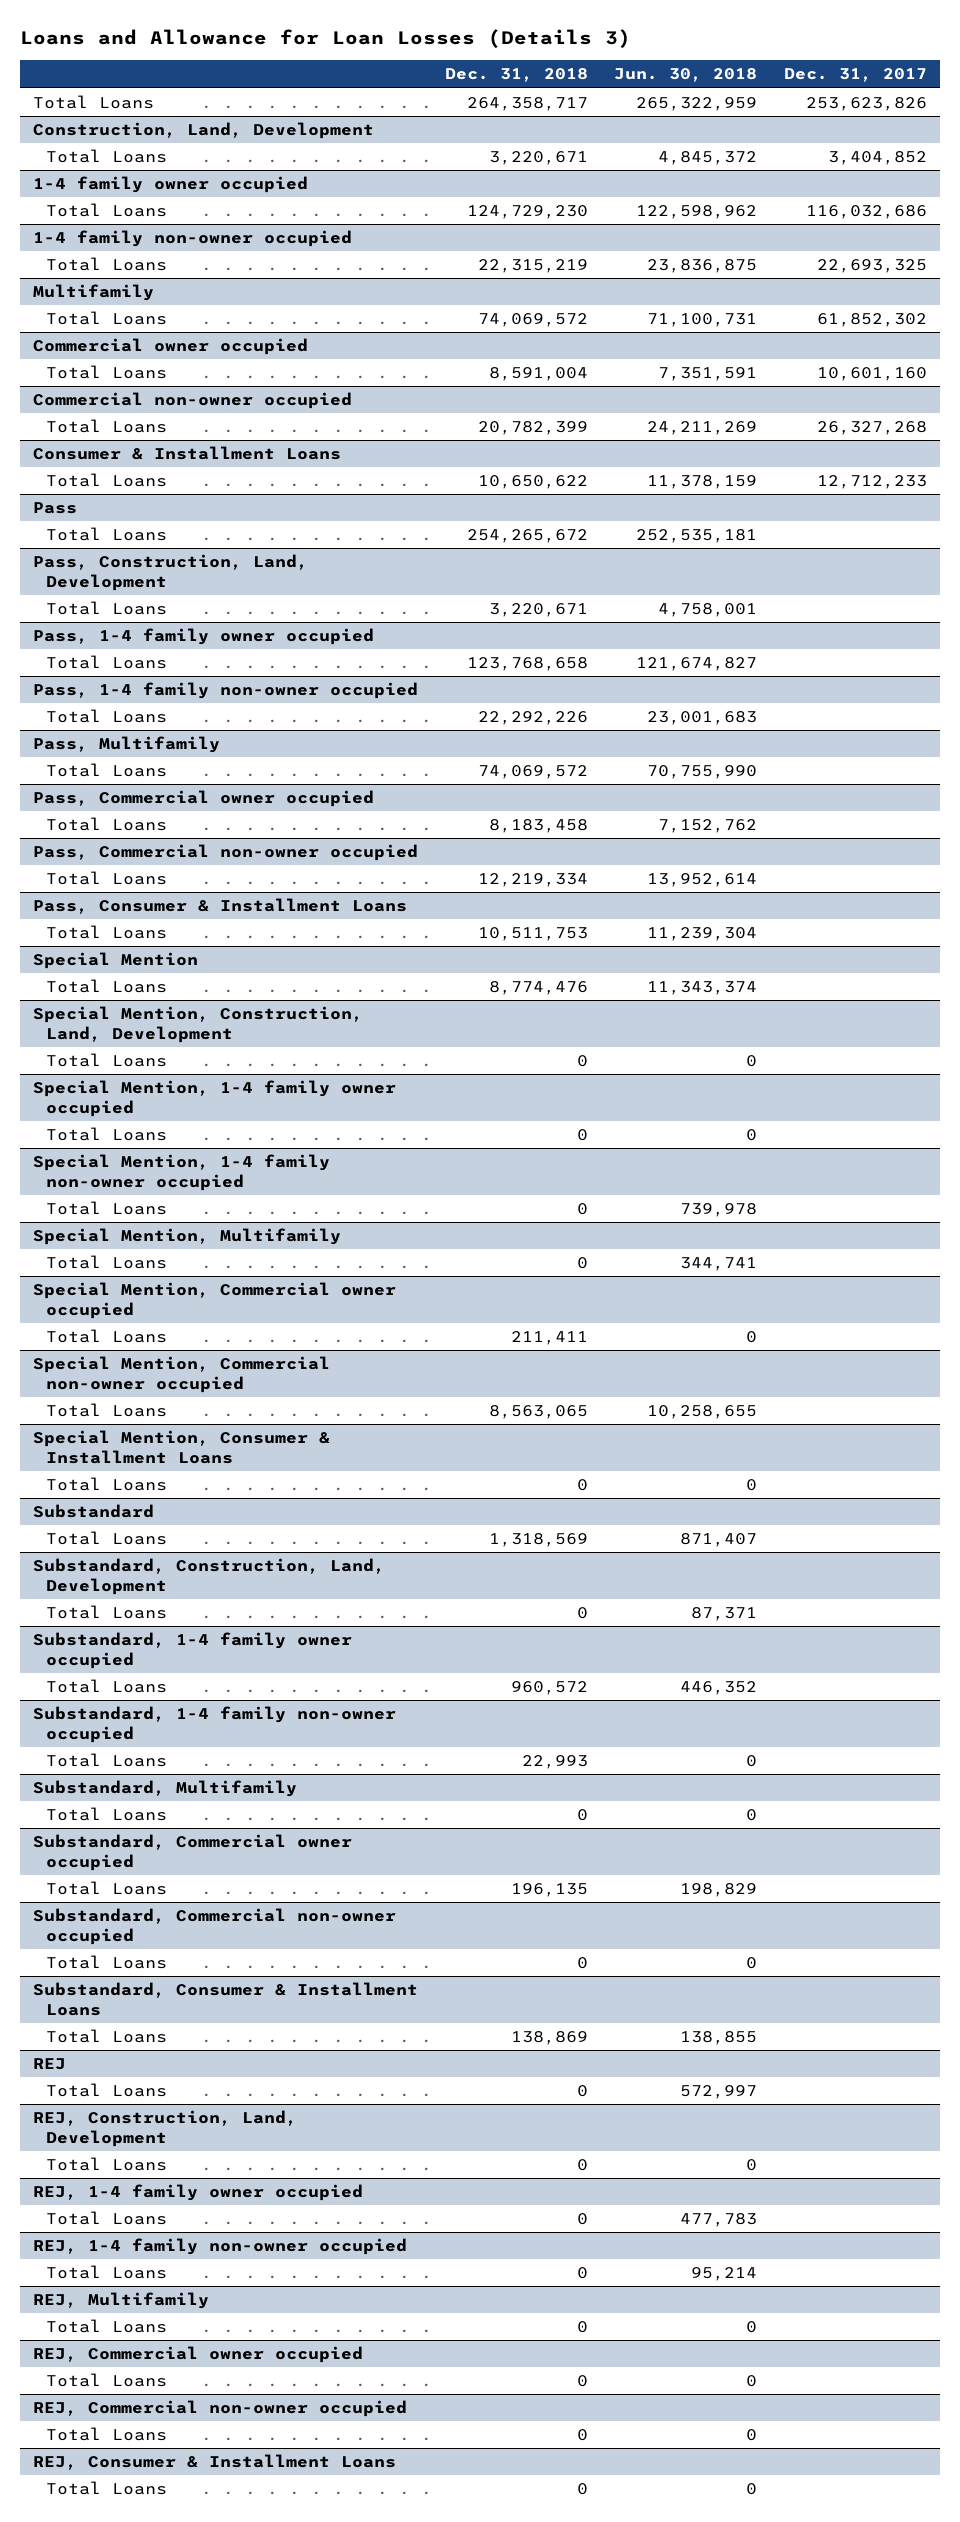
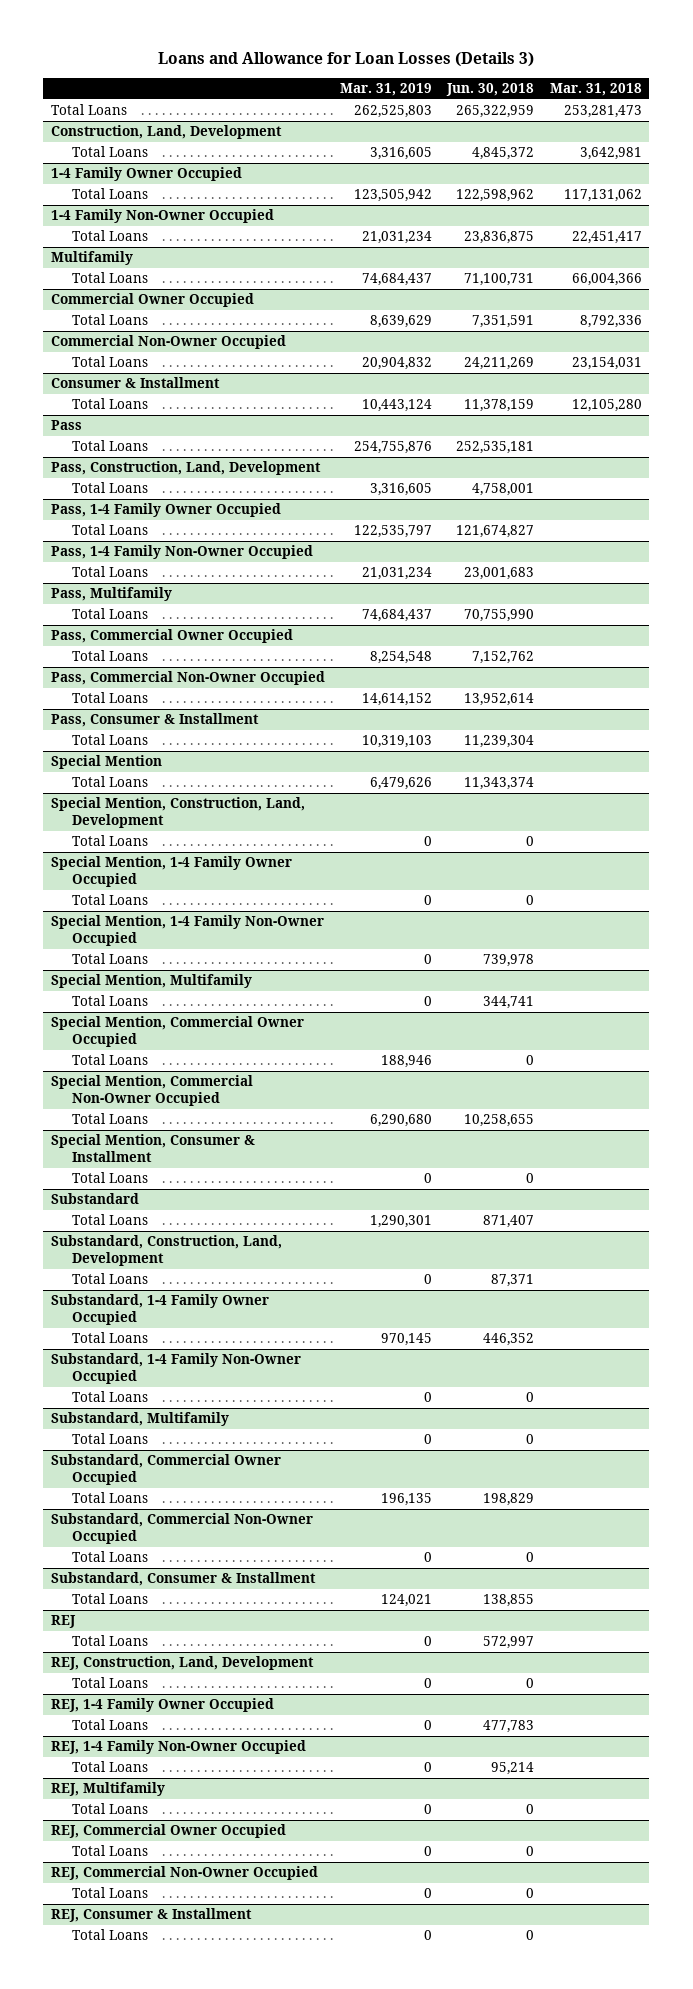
[444,68,588,83] Dec. 31, 2018 -> none
[783,68,927,83] Dec. 31, 2017 -> none
none -> [340,82,433,96] Mar. 31, 2019
none -> [549,82,642,96] Mar. 31, 2018
[33,176,309,194] 1-4 family owner occupied -> [51,167,243,182] 1-4 Family Owner Occupied
[33,230,353,248] 1-4 family non-owner occupied -> [51,209,275,224] 1-4 Family Non-Owner Occupied
[33,338,309,356] Commercial owner occupied -> [51,293,255,308] Commercial Owner Occupied
[33,392,353,410] Commercial non-owner occupied -> [51,335,287,350] Commercial Non-Owner Occupied
[33,446,342,461] Consumer & Installment Loans -> [51,377,221,389] Consumer & Installment
[33,628,375,646] Pass, 1-4 family owner occupied -> [51,503,282,518] Pass, 1-4 Family Owner Occupied
[33,682,419,700] Pass, 1-4 family non-owner occupied -> [51,545,314,560] Pass, 1-4 Family Non-Owner Occupied
[33,790,375,808] Pass, Commercial owner occupied -> [51,629,294,644] Pass, Commercial Owner Occupied
[33,844,419,862] Pass, Commercial non-owner occupied -> [51,671,326,686] Pass, Commercial Non-Owner Occupied
[33,898,408,915] Pass, Consumer & Installment Loans -> [51,713,260,728] Pass, Consumer & Installment
[33,1080,397,1117] Special Mention, 1-4 family owner occupied -> [51,856,293,888] Special Mention, 1-4 Family Owner Occupied
[33,1154,331,1191] Special Mention, 1-4 family non-owner occupied -> [51,915,325,947] Special Mention, 1-4 Family Non-Owner Occupied
[33,1282,397,1319] Special Mention, Commercial owner occupied -> [51,1016,305,1048] Special Mention, Commercial Owner Occupied
[33,1356,331,1393] Special Mention, Commercial non-owner occupied -> [51,1075,254,1107] Special Mention, Commercial Non-Owner Occupied
[33,1430,331,1464] Special Mention, Consumer & Installment Loans -> [51,1134,256,1163] Special Mention, Consumer & Installment
[33,1632,353,1669] Substandard, 1-4 family owner occupied -> [51,1294,270,1326] Substandard, 1-4 Family Owner Occupied
[33,1706,397,1743] Substandard, 1-4 family non-owner occupied -> [51,1353,302,1385] Substandard, 1-4 Family Non-Owner Occupied
[33,1834,353,1871] Substandard, Commercial owner occupied -> [51,1454,282,1486] Substandard, Commercial Owner Occupied
[33,1908,397,1945] Substandard, Commercial non-owner occupied -> [51,1513,314,1545] Substandard, Commercial Non-Owner Occupied
[33,1982,419,2016] Substandard, Consumer & Installment Loans -> [51,1572,317,1587] Substandard, Consumer & Installment
[33,2184,364,2202] REJ, 1-4 family owner occupied -> [51,1698,275,1713] REJ, 1-4 Family Owner Occupied
[33,2238,408,2256] REJ, 1-4 family non-owner occupied -> [51,1740,307,1755] REJ, 1-4 Family Non-Owner Occupied
[33,2346,364,2364] REJ, Commercial owner occupied -> [51,1824,287,1839] REJ, Commercial Owner Occupied
[33,2400,408,2418] REJ, Commercial non-owner occupied -> [51,1866,319,1881] REJ, Commercial Non-Owner Occupied
[33,2454,397,2471] REJ, Consumer & Installment Loans -> [51,1908,253,1923] REJ, Consumer & Installment

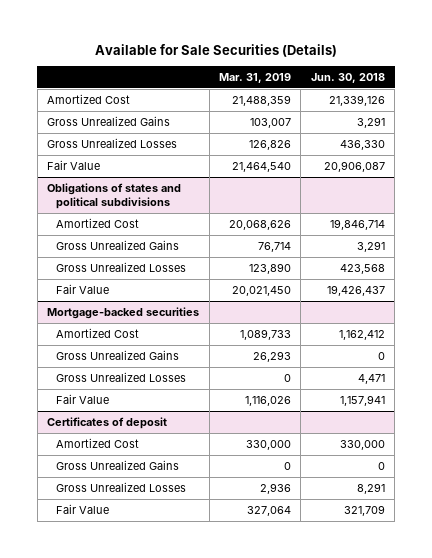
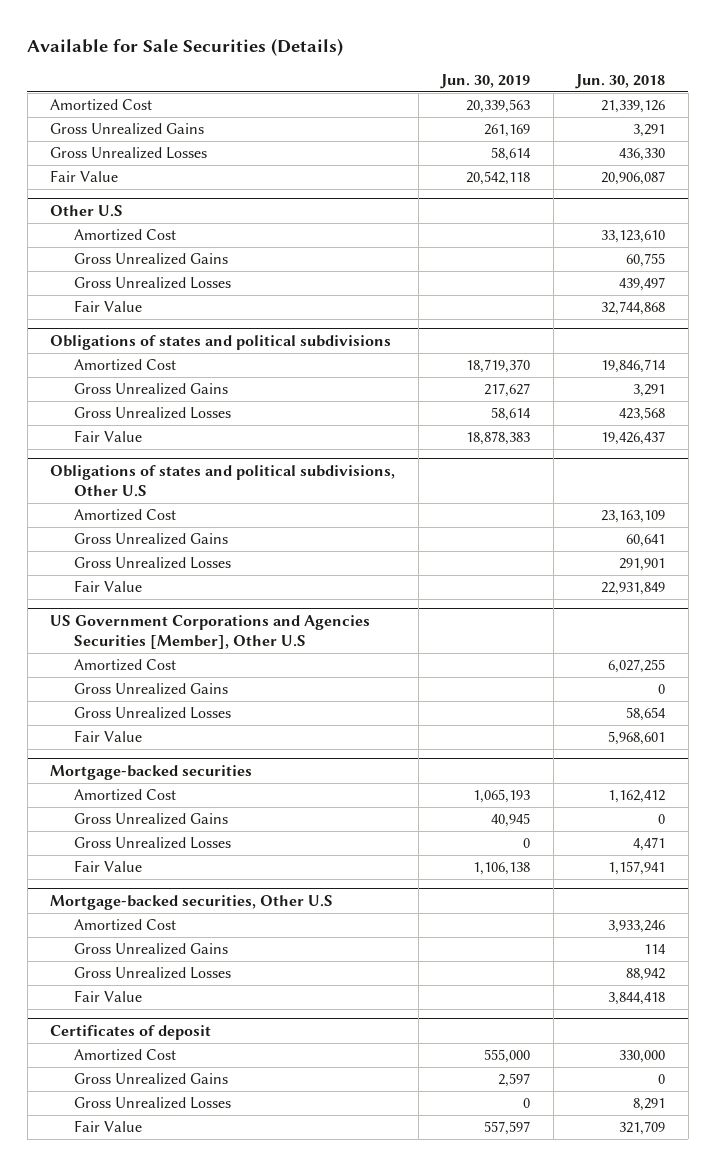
[218,72,291,83] Mar. 31, 2019 -> none
none -> [440,73,531,89] Jun. 30, 2019
none -> [50,205,124,218] Other U.S
none -> [74,229,177,242] Amortized Cost
none -> [74,253,229,266] Gross Unrealized Gains
none -> [74,277,232,290] Gross Unrealized Losses
none -> [74,300,143,313] Fair Value
none -> [50,465,396,497] Obligations of states and political subdivisions, Other U.S
none -> [74,509,177,522] Amortized Cost
none -> [74,533,229,546] Gross Unrealized Gains
none -> [74,557,232,570] Gross Unrealized Losses
none -> [74,580,143,593] Fair Value
none -> [50,615,371,649] US Government Corporations and Agencies Securities [Member], Other U.S
none -> [74,659,177,672] Amortized Cost
none -> [74,683,229,696] Gross Unrealized Gains
none -> [74,707,232,720] Gross Unrealized Losses
none -> [74,730,143,743] Fair Value
none -> [50,895,334,911] Mortgage-backed securities, Other U.S
none -> [74,919,177,932] Amortized Cost
none -> [74,943,229,956] Gross Unrealized Gains
none -> [74,967,232,980] Gross Unrealized Losses
none -> [74,990,143,1003] Fair Value

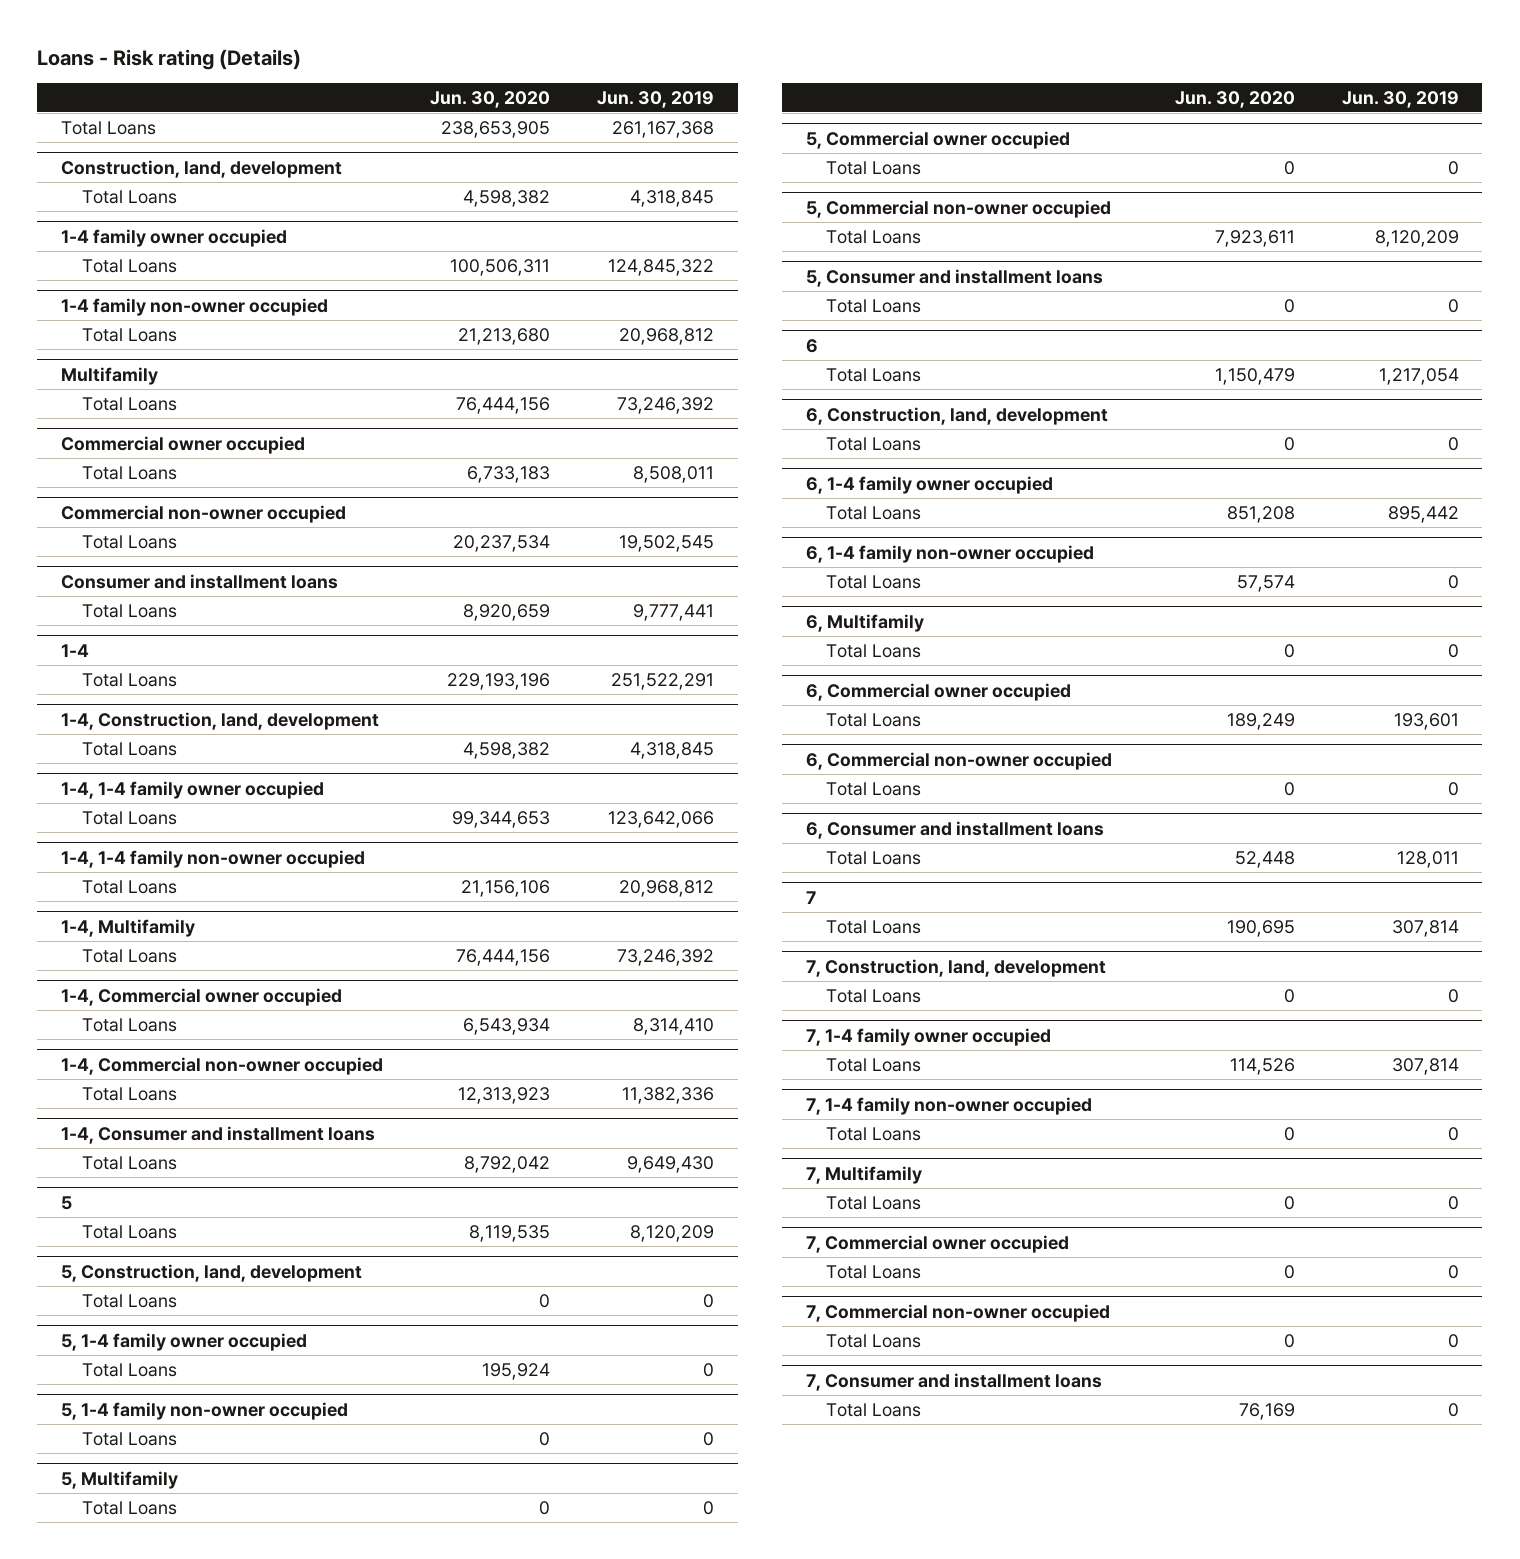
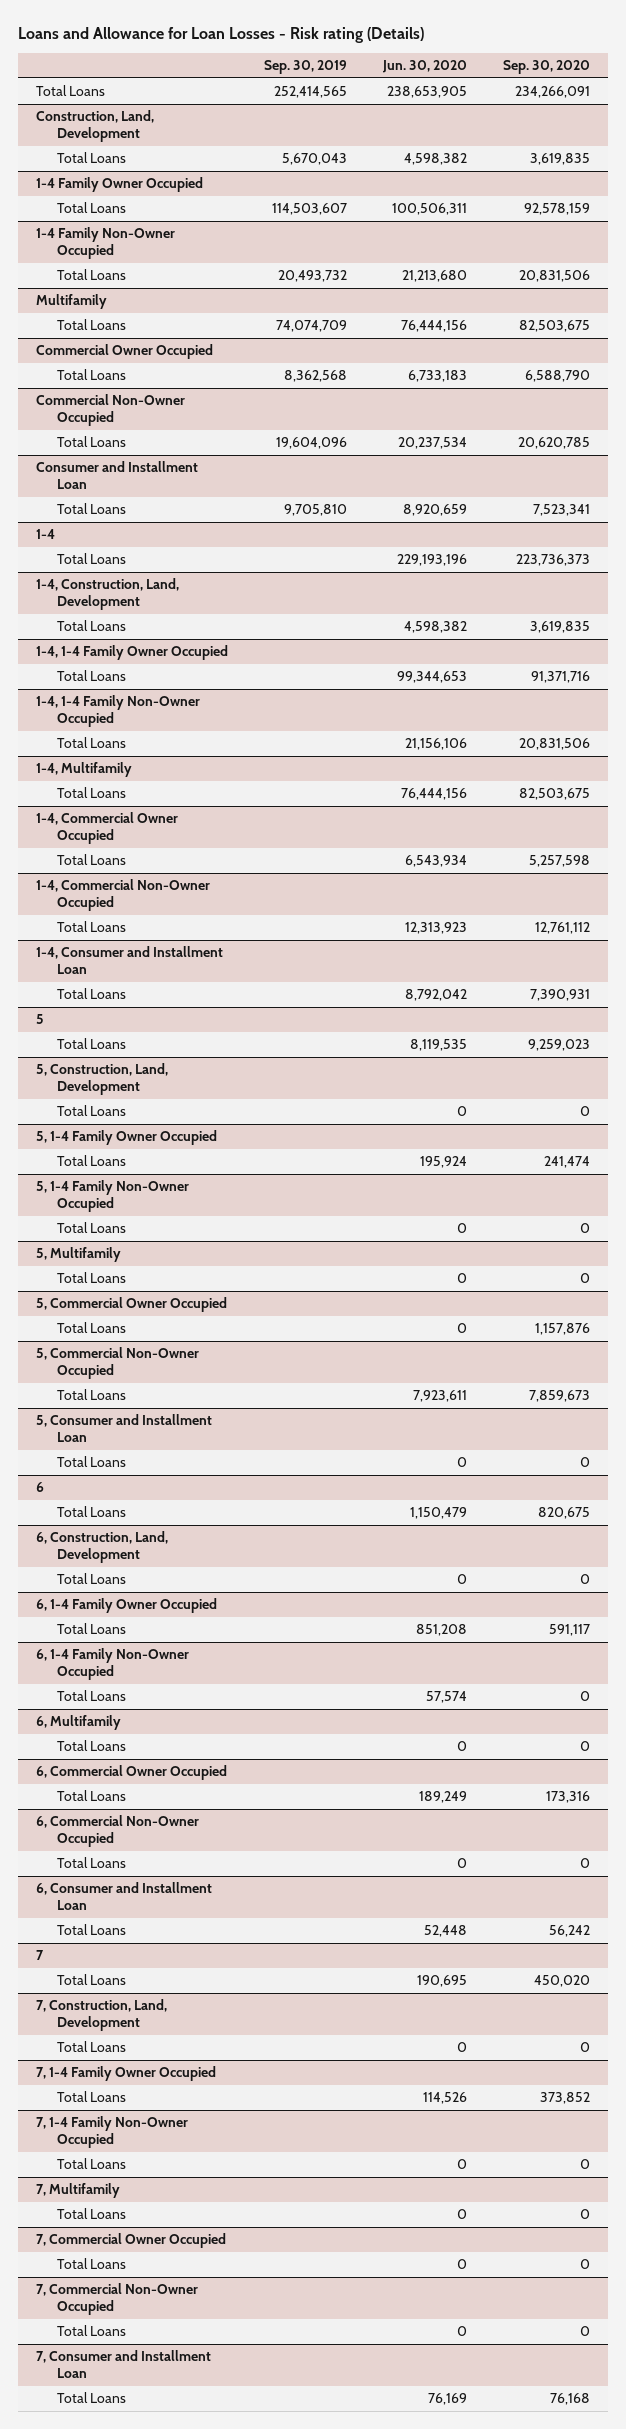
[37,49,302,71] Loans - Risk rating (Details) -> [17,27,424,44] Loans and Allowance for Loan Losses - Risk rating (Details)
[597,90,715,108] Jun. 30, 2019 -> none
none -> [263,60,347,75] Sep. 30, 2019
none -> [503,60,591,75] Sep. 30, 2020
[60,159,342,178] Construction, land, development -> [35,110,154,143] Construction, Land, Development
[60,228,287,247] 1-4 family owner occupied -> [35,177,203,193] 1-4 Family Owner Occupied
[60,297,328,316] 1-4 family non-owner occupied -> [35,227,175,260] 1-4 Family Non-Owner Occupied
[60,435,305,454] Commercial owner occupied -> [35,344,213,360] Commercial Owner Occupied
[60,504,346,523] Commercial non-owner occupied -> [35,394,185,427] Commercial Non-Owner Occupied
[60,573,338,589] Consumer and installment loans -> [35,461,198,490] Consumer and Installment Loan
[60,711,379,730] 1-4, Construction, land, development -> [35,578,179,611] 1-4, Construction, Land, Development
[60,780,324,799] 1-4, 1-4 family owner occupied -> [35,645,228,661] 1-4, 1-4 Family Owner Occupied
[60,849,365,868] 1-4, 1-4 family non-owner occupied -> [35,695,200,728] 1-4, 1-4 Family Non-Owner Occupied
[60,987,342,1006] 1-4, Commercial owner occupied -> [35,812,178,845] 1-4, Commercial Owner Occupied
[60,1056,383,1075] 1-4, Commercial non-owner occupied -> [35,879,210,912] 1-4, Commercial Non-Owner Occupied
[60,1125,375,1144] 1-4, Consumer and installment loans -> [35,946,223,975] 1-4, Consumer and Installment Loan
[60,1263,362,1282] 5, Construction, land, development -> [35,1063,168,1096] 5, Construction, Land, Development
[60,1332,307,1351] 5, 1-4 family owner occupied -> [35,1130,217,1146] 5, 1-4 Family Owner Occupied
[60,1401,348,1420] 5, 1-4 family non-owner occupied -> [35,1180,189,1213] 5, 1-4 Family Non-Owner Occupied
[805,130,1070,149] 5, Commercial owner occupied -> [35,1297,227,1313] 5, Commercial Owner Occupied
[805,199,1111,218] 5, Commercial non-owner occupied -> [35,1347,199,1380] 5, Commercial Non-Owner Occupied
[805,268,1103,287] 5, Consumer and installment loans -> [35,1414,212,1443] 5, Consumer and Installment Loan
[805,406,1108,425] 6, Construction, land, development -> [35,1531,168,1564] 6, Construction, Land, Development
[805,475,1053,494] 6, 1-4 family owner occupied -> [35,1598,217,1614] 6, 1-4 Family Owner Occupied
[805,544,1094,563] 6, 1-4 family non-owner occupied -> [35,1648,189,1681] 6, 1-4 Family Non-Owner Occupied
[805,682,1071,701] 6, Commercial owner occupied -> [35,1765,227,1781] 6, Commercial Owner Occupied
[805,751,1112,770] 6, Commercial non-owner occupied -> [35,1815,199,1848] 6, Commercial Non-Owner Occupied
[805,820,1104,839] 6, Consumer and installment loans -> [35,1882,212,1911] 6, Consumer and Installment Loan
[805,958,1106,977] 7, Construction, land, development -> [35,1999,167,2032] 7, Construction, Land, Development
[805,1027,1051,1046] 7, 1-4 family owner occupied -> [35,2066,216,2082] 7, 1-4 Family Owner Occupied
[805,1096,1092,1115] 7, 1-4 family non-owner occupied -> [35,2116,188,2149] 7, 1-4 Family Non-Owner Occupied
[805,1234,1069,1253] 7, Commercial owner occupied -> [35,2233,226,2249] 7, Commercial Owner Occupied
[805,1303,1110,1322] 7, Commercial non-owner occupied -> [35,2283,198,2316] 7, Commercial Non-Owner Occupied
[805,1372,1102,1391] 7, Consumer and installment loans -> [35,2350,211,2379] 7, Consumer and Installment Loan

